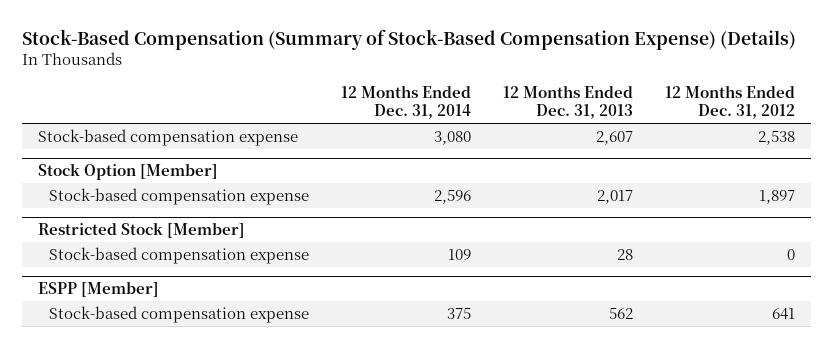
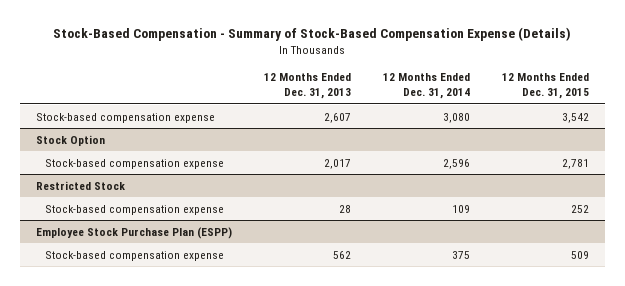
[21,28,796,50] Stock-Based Compensation (Summary of Stock-Based Compensation Expense) (Details) -> [53,27,572,42] Stock-Based Compensation - Summary of Stock-Based Compensation Expense (Details)
[665,85,796,120] 12 Months Ended Dec. 31, 2012 -> none
none -> [501,73,589,100] 12 Months Ended Dec. 31, 2015
[37,163,218,181] Stock Option [Member] -> [35,134,105,146] Stock Option
[37,222,245,239] Restricted Stock [Member] -> [35,180,125,190] Restricted Stock
[37,282,159,298] ESPP [Member] -> [35,226,232,239] Employee Stock Purchase Plan (ESPP)

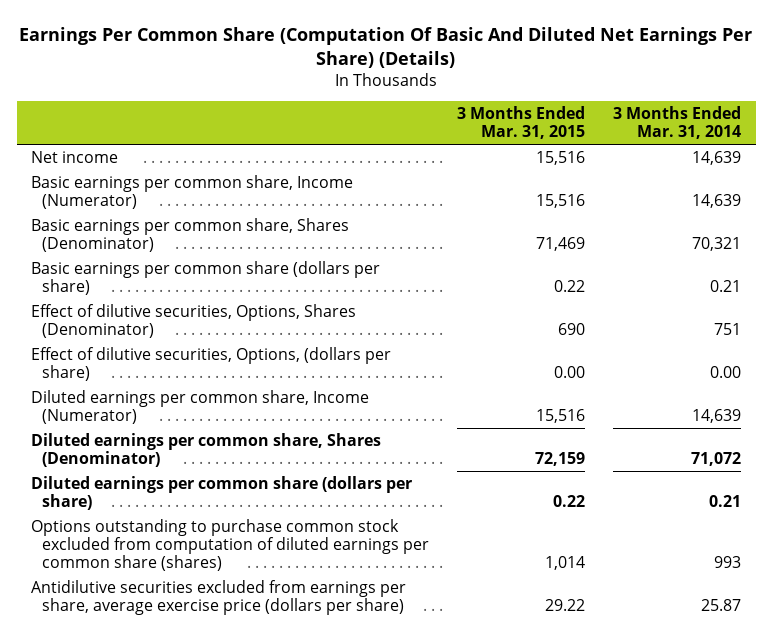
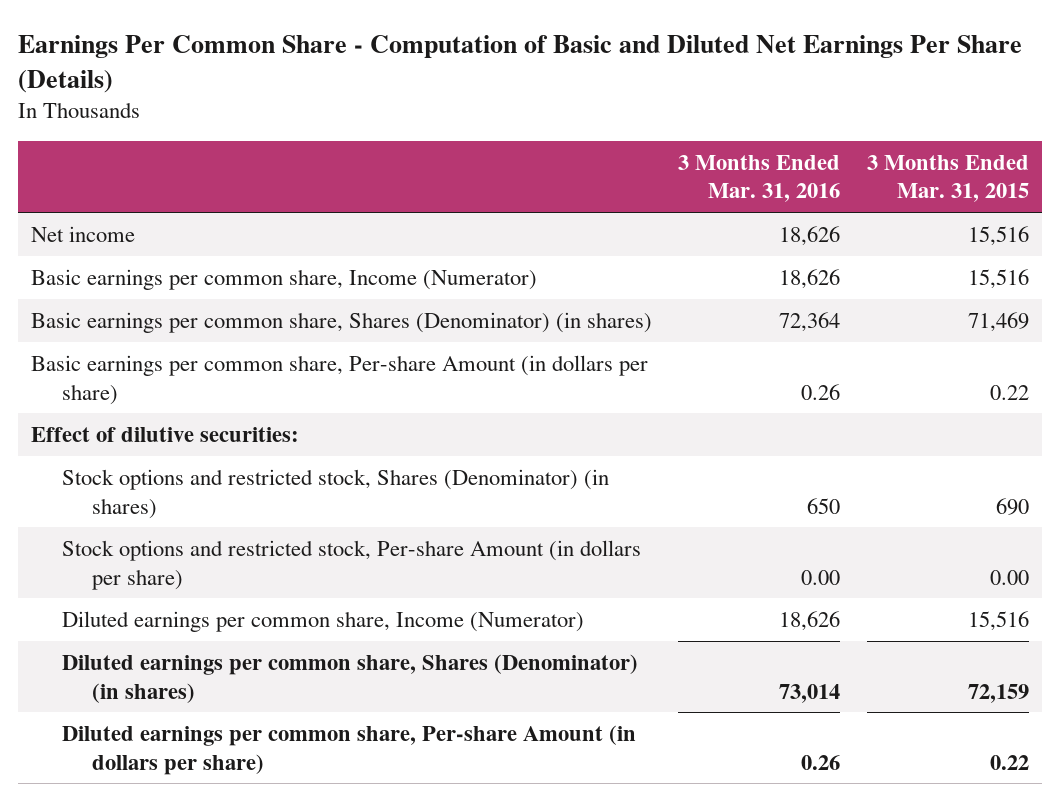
[19,27,753,68] Earnings Per Common Share (Computation Of Basic And Diluted Net Earnings Per Share) (Details) -> [18,35,1023,93] Earnings Per Common Share - Computation of Basic and Diluted Net Earnings Per Share (Details)
[613,106,742,140] 3 Months Ended Mar. 31, 2014 -> none
none -> [678,154,841,203] 3 Months Ended Mar. 31, 2016
[31,217,350,253] Basic earnings per common share, Shares (Denominator) -> [31,311,653,333] Basic earnings per common share, Shares (Denominator) (in shares)
[31,260,381,296] Basic earnings per common share (dollars per share) -> [31,354,649,405] Basic earnings per common share, Per-share Amount (in dollars per share)
none -> [31,426,300,442] Effect of dilutive securities:
[31,303,357,339] Effect of dilutive securities, Options, Shares (Denominator) -> [61,468,609,519] Stock options and restricted stock, Shares (Denominator) (in shares)
[31,346,392,382] Effect of dilutive securities, Options, (dollars per share) -> [61,539,641,590] Stock options and restricted stock, Per-share Amount (in dollars per share)
[31,518,430,572] Options outstanding to purchase common stock excluded from computation of diluted earnings per common share (shares) -> none
[31,579,407,616] Antidilutive securities excluded from earnings per share, average exercise price (dollars per share) -> none
[31,432,382,468] Diluted earnings per common share, Shares (Denominator) -> [61,653,638,703] Diluted earnings per common share, Shares (Denominator) (in shares)
[31,475,413,511] Diluted earnings per common share (dollars per share) -> [61,724,636,775] Diluted earnings per common share, Per-share Amount (in dollars per share)

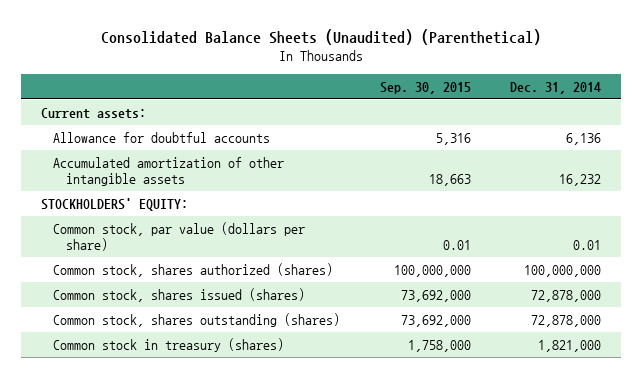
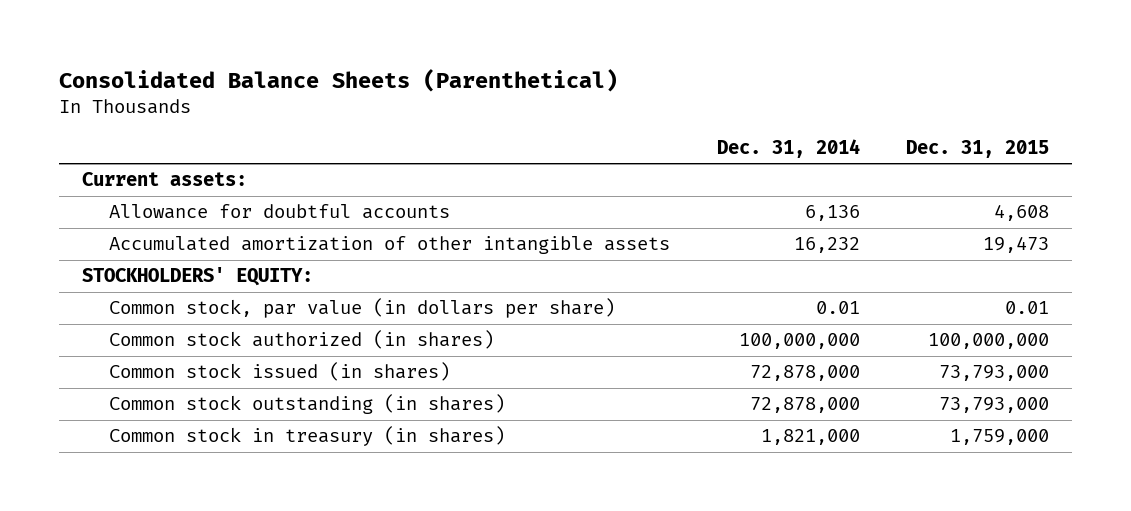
[100,29,541,46] Consolidated Balance Sheets (Unaudited) (Parenthetical) -> [58,68,618,92] Consolidated Balance Sheets (Parenthetical)
[379,81,471,94] Sep. 30, 2015 -> none
none -> [906,139,1050,158] Dec. 31, 2015
[53,221,306,251] Common stock, par value (dollars per share) -> [108,298,615,319] Common stock, par value (in dollars per share)
[53,262,334,277] Common stock, shares authorized (shares) -> [108,330,494,350] Common stock authorized (in shares)
[53,287,306,302] Common stock, shares issued (shares) -> [108,362,450,382] Common stock issued (in shares)
[53,312,341,327] Common stock, shares outstanding (shares) -> [108,394,505,415] Common stock outstanding (in shares)
[53,337,285,352] Common stock in treasury (shares) -> [108,426,505,447] Common stock in treasury (in shares)

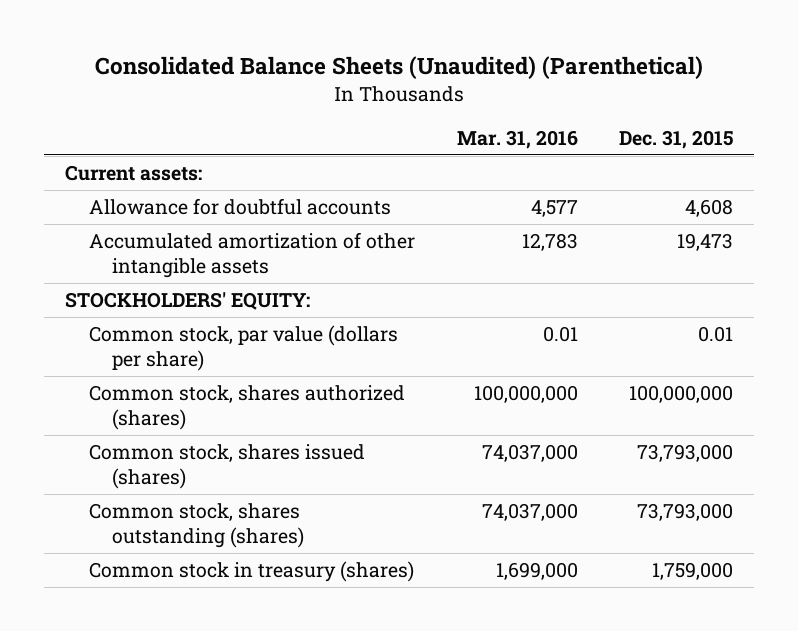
[58,68,618,92] Consolidated Balance Sheets (Parenthetical) -> [95,56,704,80] Consolidated Balance Sheets (Unaudited) (Parenthetical)
[716,138,860,158] Dec. 31, 2014 -> none
none -> [456,129,578,149] Mar. 31, 2016
[108,298,615,319] Common stock, par value (in dollars per share) -> [88,325,398,371] Common stock, par value (dollars per share)
[108,330,494,350] Common stock authorized (in shares) -> [88,385,405,430] Common stock, shares authorized (shares)
[108,362,450,382] Common stock issued (in shares) -> [88,444,365,489] Common stock, shares issued (shares)
[108,394,505,415] Common stock outstanding (in shares) -> [88,503,305,548] Common stock, shares outstanding (shares)
[108,426,505,447] Common stock in treasury (in shares) -> [88,561,414,583] Common stock in treasury (shares)

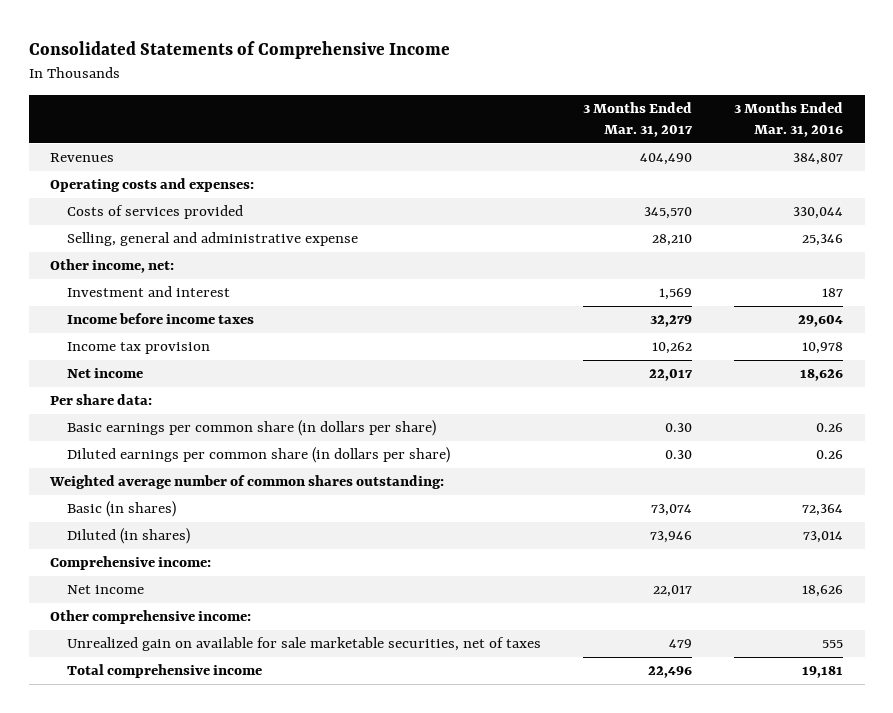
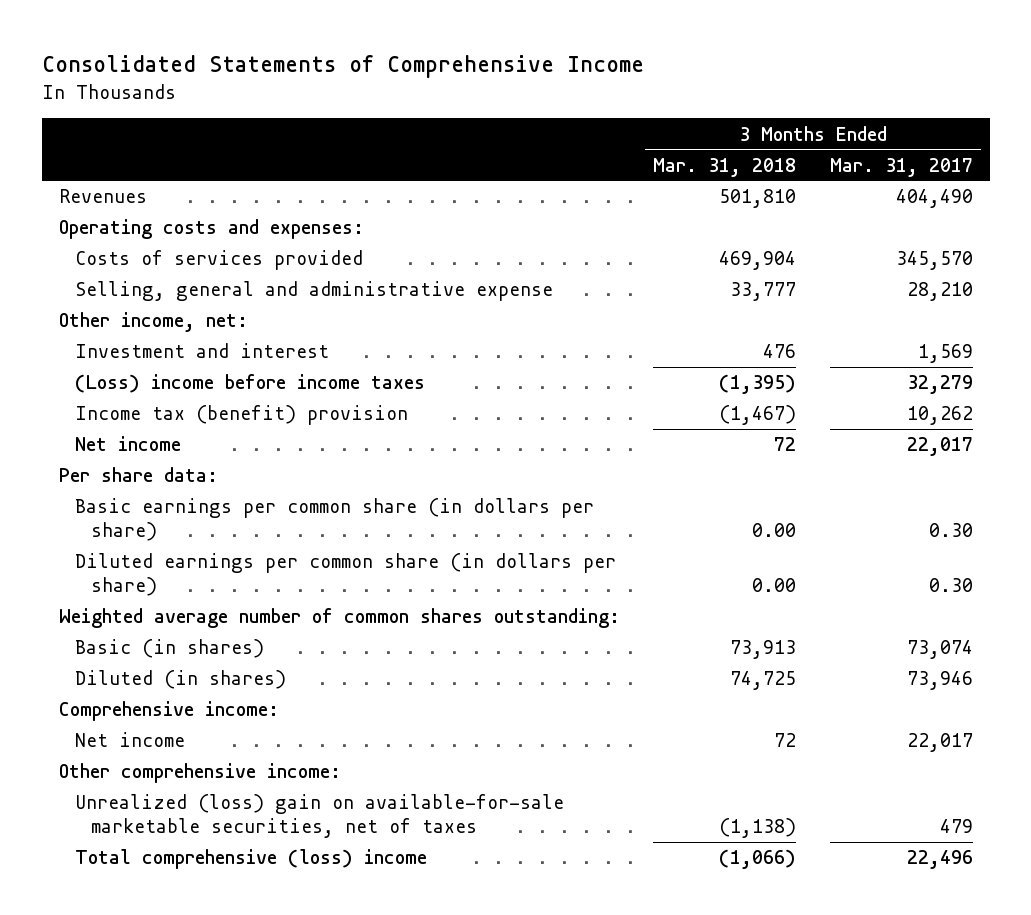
[734,102,844,138] 3 Months Ended Mar. 31, 2016 -> none
none -> [653,157,797,177] Mar. 31, 2018
[66,313,254,325] Income before income taxes -> [74,374,425,394] (Loss) income before income taxes
[66,342,210,355] Income tax provision -> [74,405,408,426] Income tax (benefit) provision
[66,637,541,652] Unrealized gain on available for sale marketable securities, net of taxes -> [74,794,564,838] Unrealized (loss) gain on available-for-sale marketable securities, net of taxes
[66,664,262,679] Total comprehensive income -> [74,849,427,870] Total comprehensive (loss) income

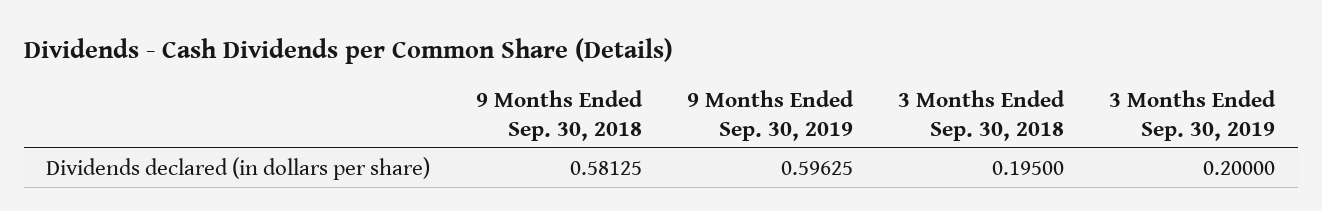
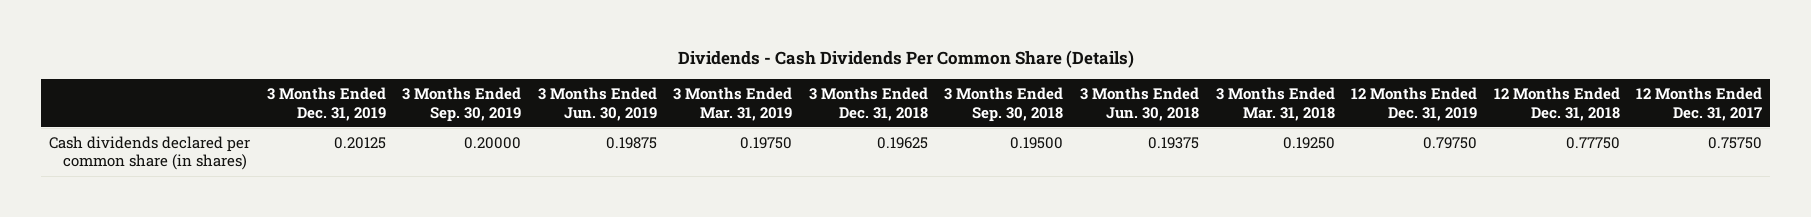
[23,38,673,65] Dividends - Cash Dividends per Common Share (Details) -> [677,50,1134,69] Dividends - Cash Dividends Per Common Share (Details)
[475,90,643,141] 9 Months Ended Sep. 30, 2018 -> none
[686,90,854,141] 9 Months Ended Sep. 30, 2019 -> none
none -> [266,87,386,121] 3 Months Ended Dec. 31, 2019
none -> [537,87,657,121] 3 Months Ended Jun. 30, 2019
none -> [673,87,793,121] 3 Months Ended Mar. 31, 2019
none -> [808,87,928,121] 3 Months Ended Dec. 31, 2018
none -> [1079,87,1199,121] 3 Months Ended Jun. 30, 2018
none -> [1215,87,1335,121] 3 Months Ended Mar. 31, 2018
none -> [1351,87,1478,121] 12 Months Ended Dec. 31, 2019
none -> [1493,87,1620,121] 12 Months Ended Dec. 31, 2018
none -> [1636,87,1763,121] 12 Months Ended Dec. 31, 2017
[46,157,431,181] Dividends declared (in dollars per share) -> [49,135,251,171] Cash dividends declared per common share (in shares)

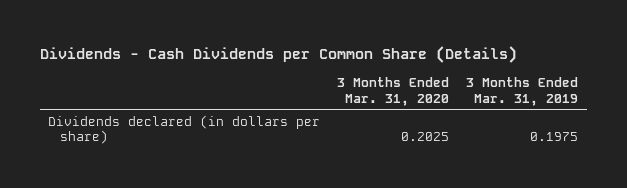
[677,50,1134,69] Dividends - Cash Dividends Per Common Share (Details) -> [39,45,517,63] Dividends - Cash Dividends per Common Share (Details)
[266,87,386,121] 3 Months Ended Dec. 31, 2019 -> none
[402,87,522,122] 3 Months Ended Sep. 30, 2019 -> none
[537,87,657,121] 3 Months Ended Jun. 30, 2019 -> none
[808,87,928,121] 3 Months Ended Dec. 31, 2018 -> none
[944,87,1064,122] 3 Months Ended Sep. 30, 2018 -> none
[1079,87,1199,121] 3 Months Ended Jun. 30, 2018 -> none
[1215,87,1335,121] 3 Months Ended Mar. 31, 2018 -> none
[1351,87,1478,121] 12 Months Ended Dec. 31, 2019 -> none
[1493,87,1620,121] 12 Months Ended Dec. 31, 2018 -> none
[1636,87,1763,121] 12 Months Ended Dec. 31, 2017 -> none
none -> [337,76,450,106] 3 Months Ended Mar. 31, 2020
[49,135,251,171] Cash dividends declared per common share (in shares) -> [48,114,321,145] Dividends declared (in dollars per share)
[740,136,793,149] 0.19750 -> [530,132,579,142] 0.1975

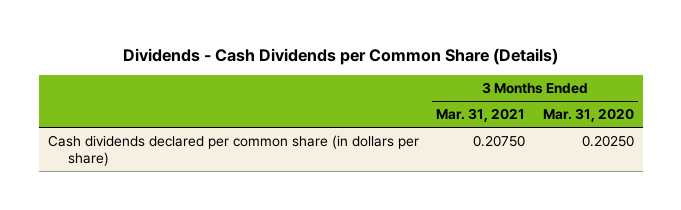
[466,76,579,106] 3 Months Ended Mar. 31, 2019 -> none
none -> [436,108,526,123] Mar. 31, 2021
[48,114,321,145] Dividends declared (in dollars per share) -> [47,135,419,166] Cash dividends declared per common share (in dollars per share)
[401,132,450,142] 0.2025 -> [581,135,634,148] 0.20250

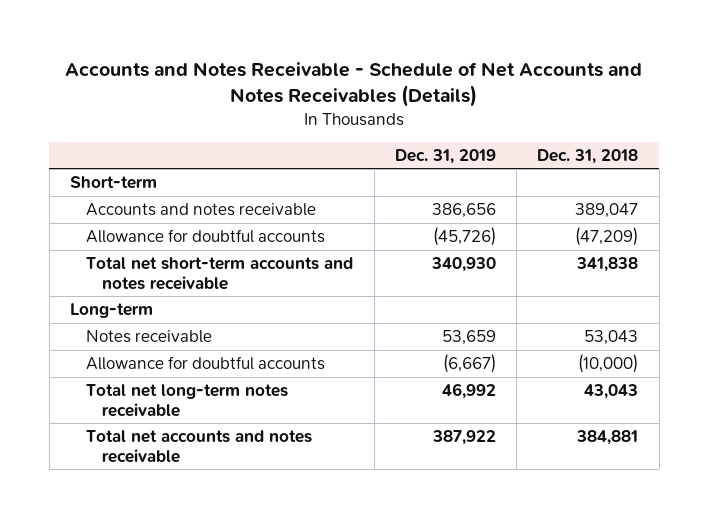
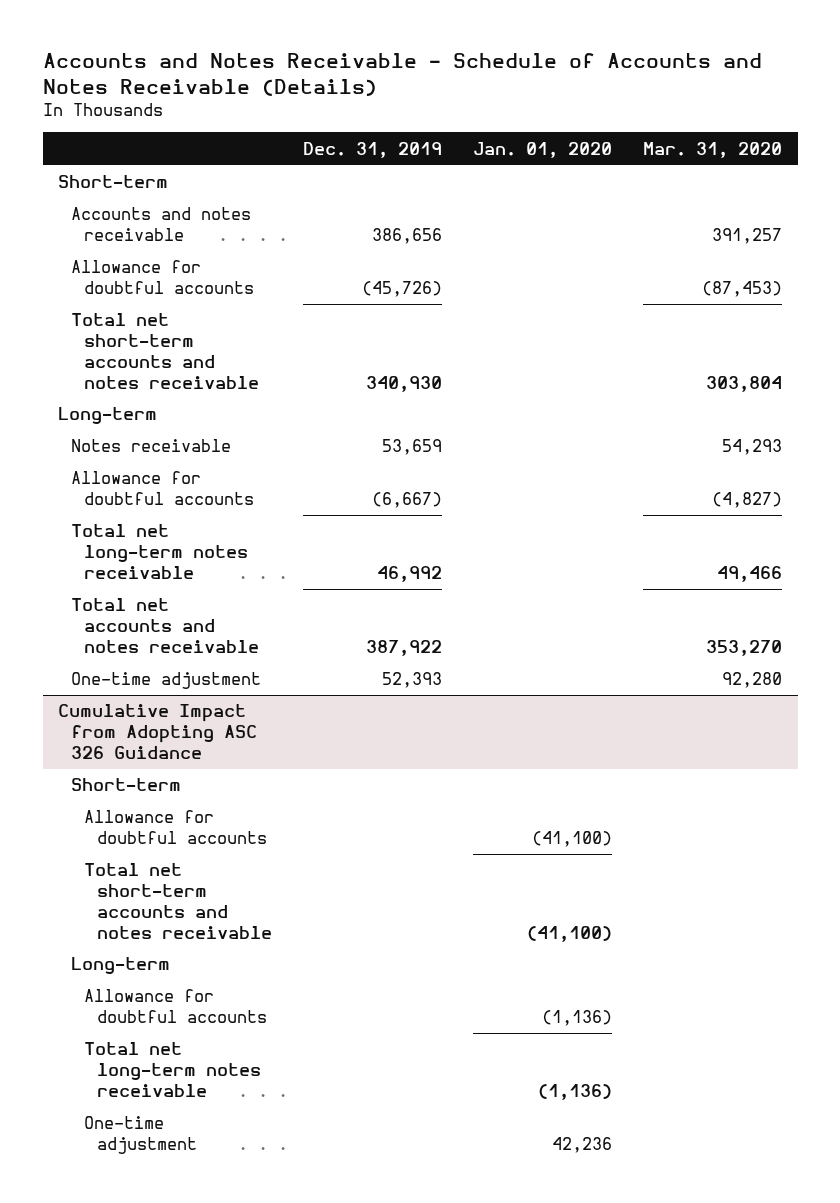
[65,61,643,108] Accounts and Notes Receivable - Schedule of Net Accounts and Notes Receivables (Details) -> [42,53,762,96] Accounts and Notes Receivable - Schedule of Accounts and Notes Receivable (Details)
[537,148,639,164] Dec. 31, 2018 -> none
none -> [473,141,613,158] Jan. 01, 2020
none -> [643,141,783,158] Mar. 31, 2020
none -> [71,672,262,690] One-time adjustment
none -> [58,704,258,759] Cumulative Impact from Adopting ASC 326 Guidance
none -> [71,778,182,792] Short-term
none -> [84,810,268,845] Allowance for doubtful accounts
none -> [84,863,273,939] Total net short-term accounts and notes receivable
none -> [71,957,171,975] Long-term
none -> [84,989,268,1024] Allowance for doubtful accounts
none -> [84,1042,262,1097] Total net long-term notes receivable
none -> [84,1116,198,1155] One-time adjustment

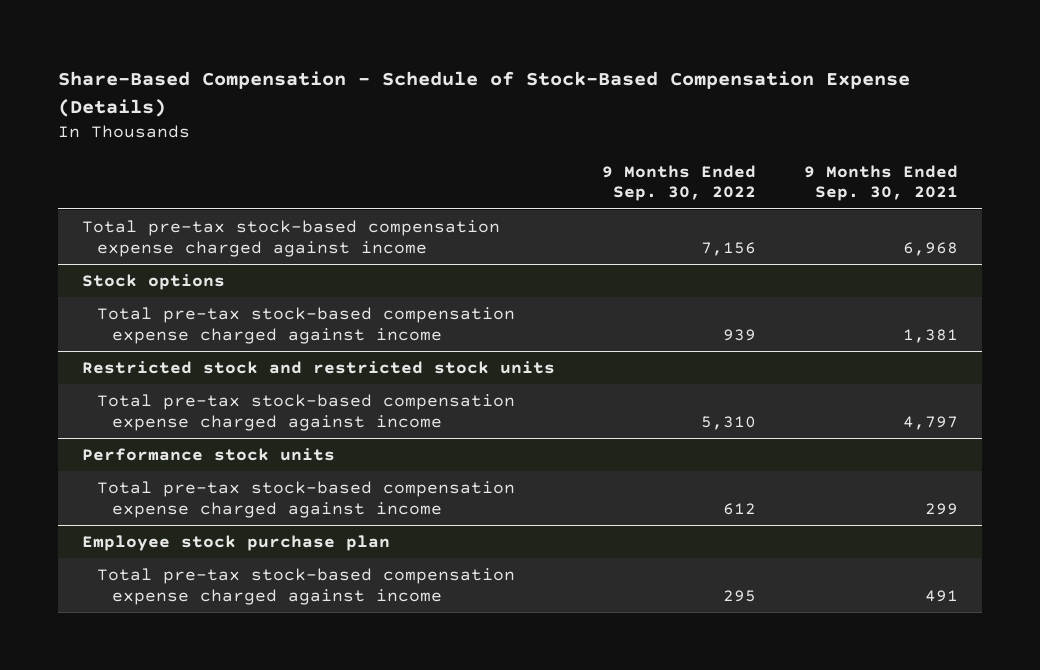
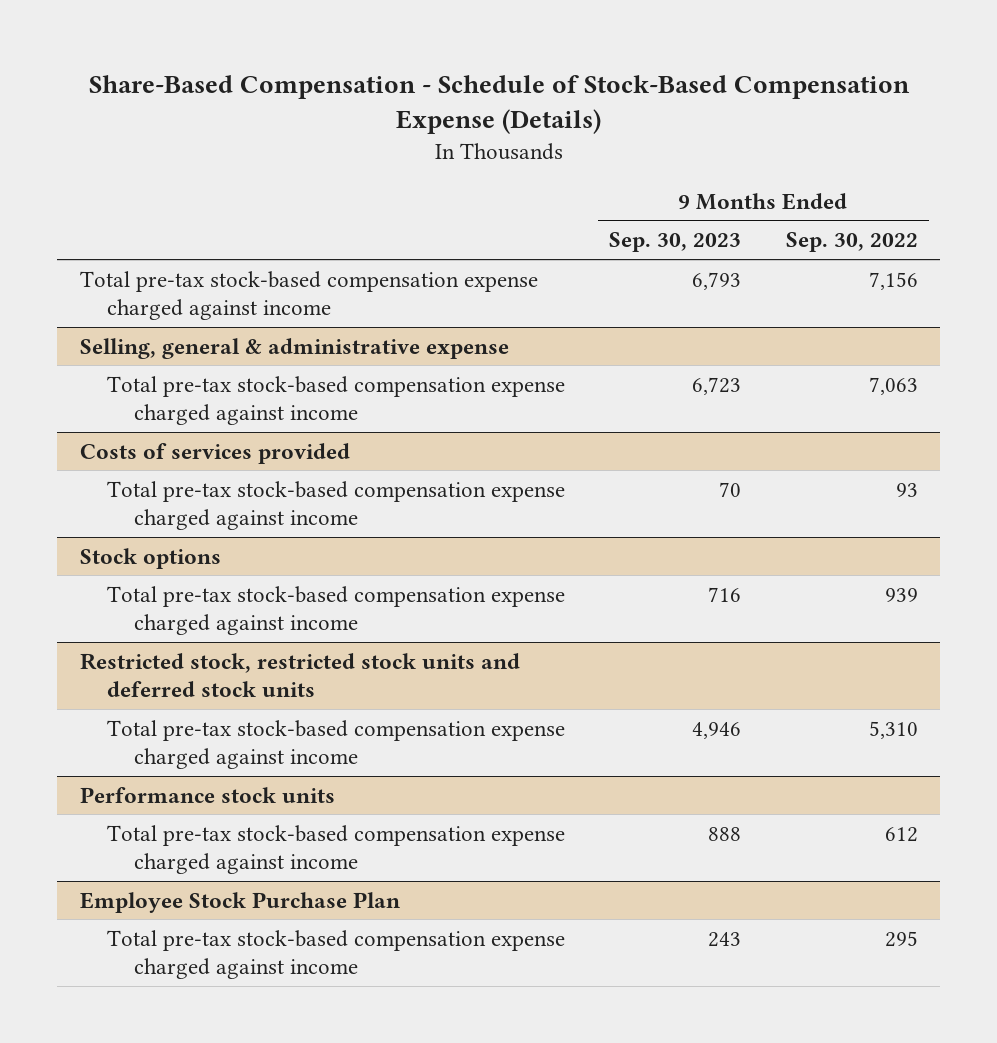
[804,164,959,202] 9 Months Ended Sep. 30, 2021 -> none
none -> [609,232,742,253] Sep. 30, 2023
none -> [79,337,509,359] Selling, general & administrative expense
none -> [106,375,565,426] Total pre-tax stock-based compensation expense charged against income
none -> [79,442,350,464] Costs of services provided
none -> [106,480,565,531] Total pre-tax stock-based compensation expense charged against income
[81,360,555,374] Restricted stock and restricted stock units -> [79,652,520,698] Restricted stock, restricted stock units and deferred stock units
[81,534,390,551] Employee stock purchase plan -> [79,891,400,913] Employee Stock Purchase Plan

